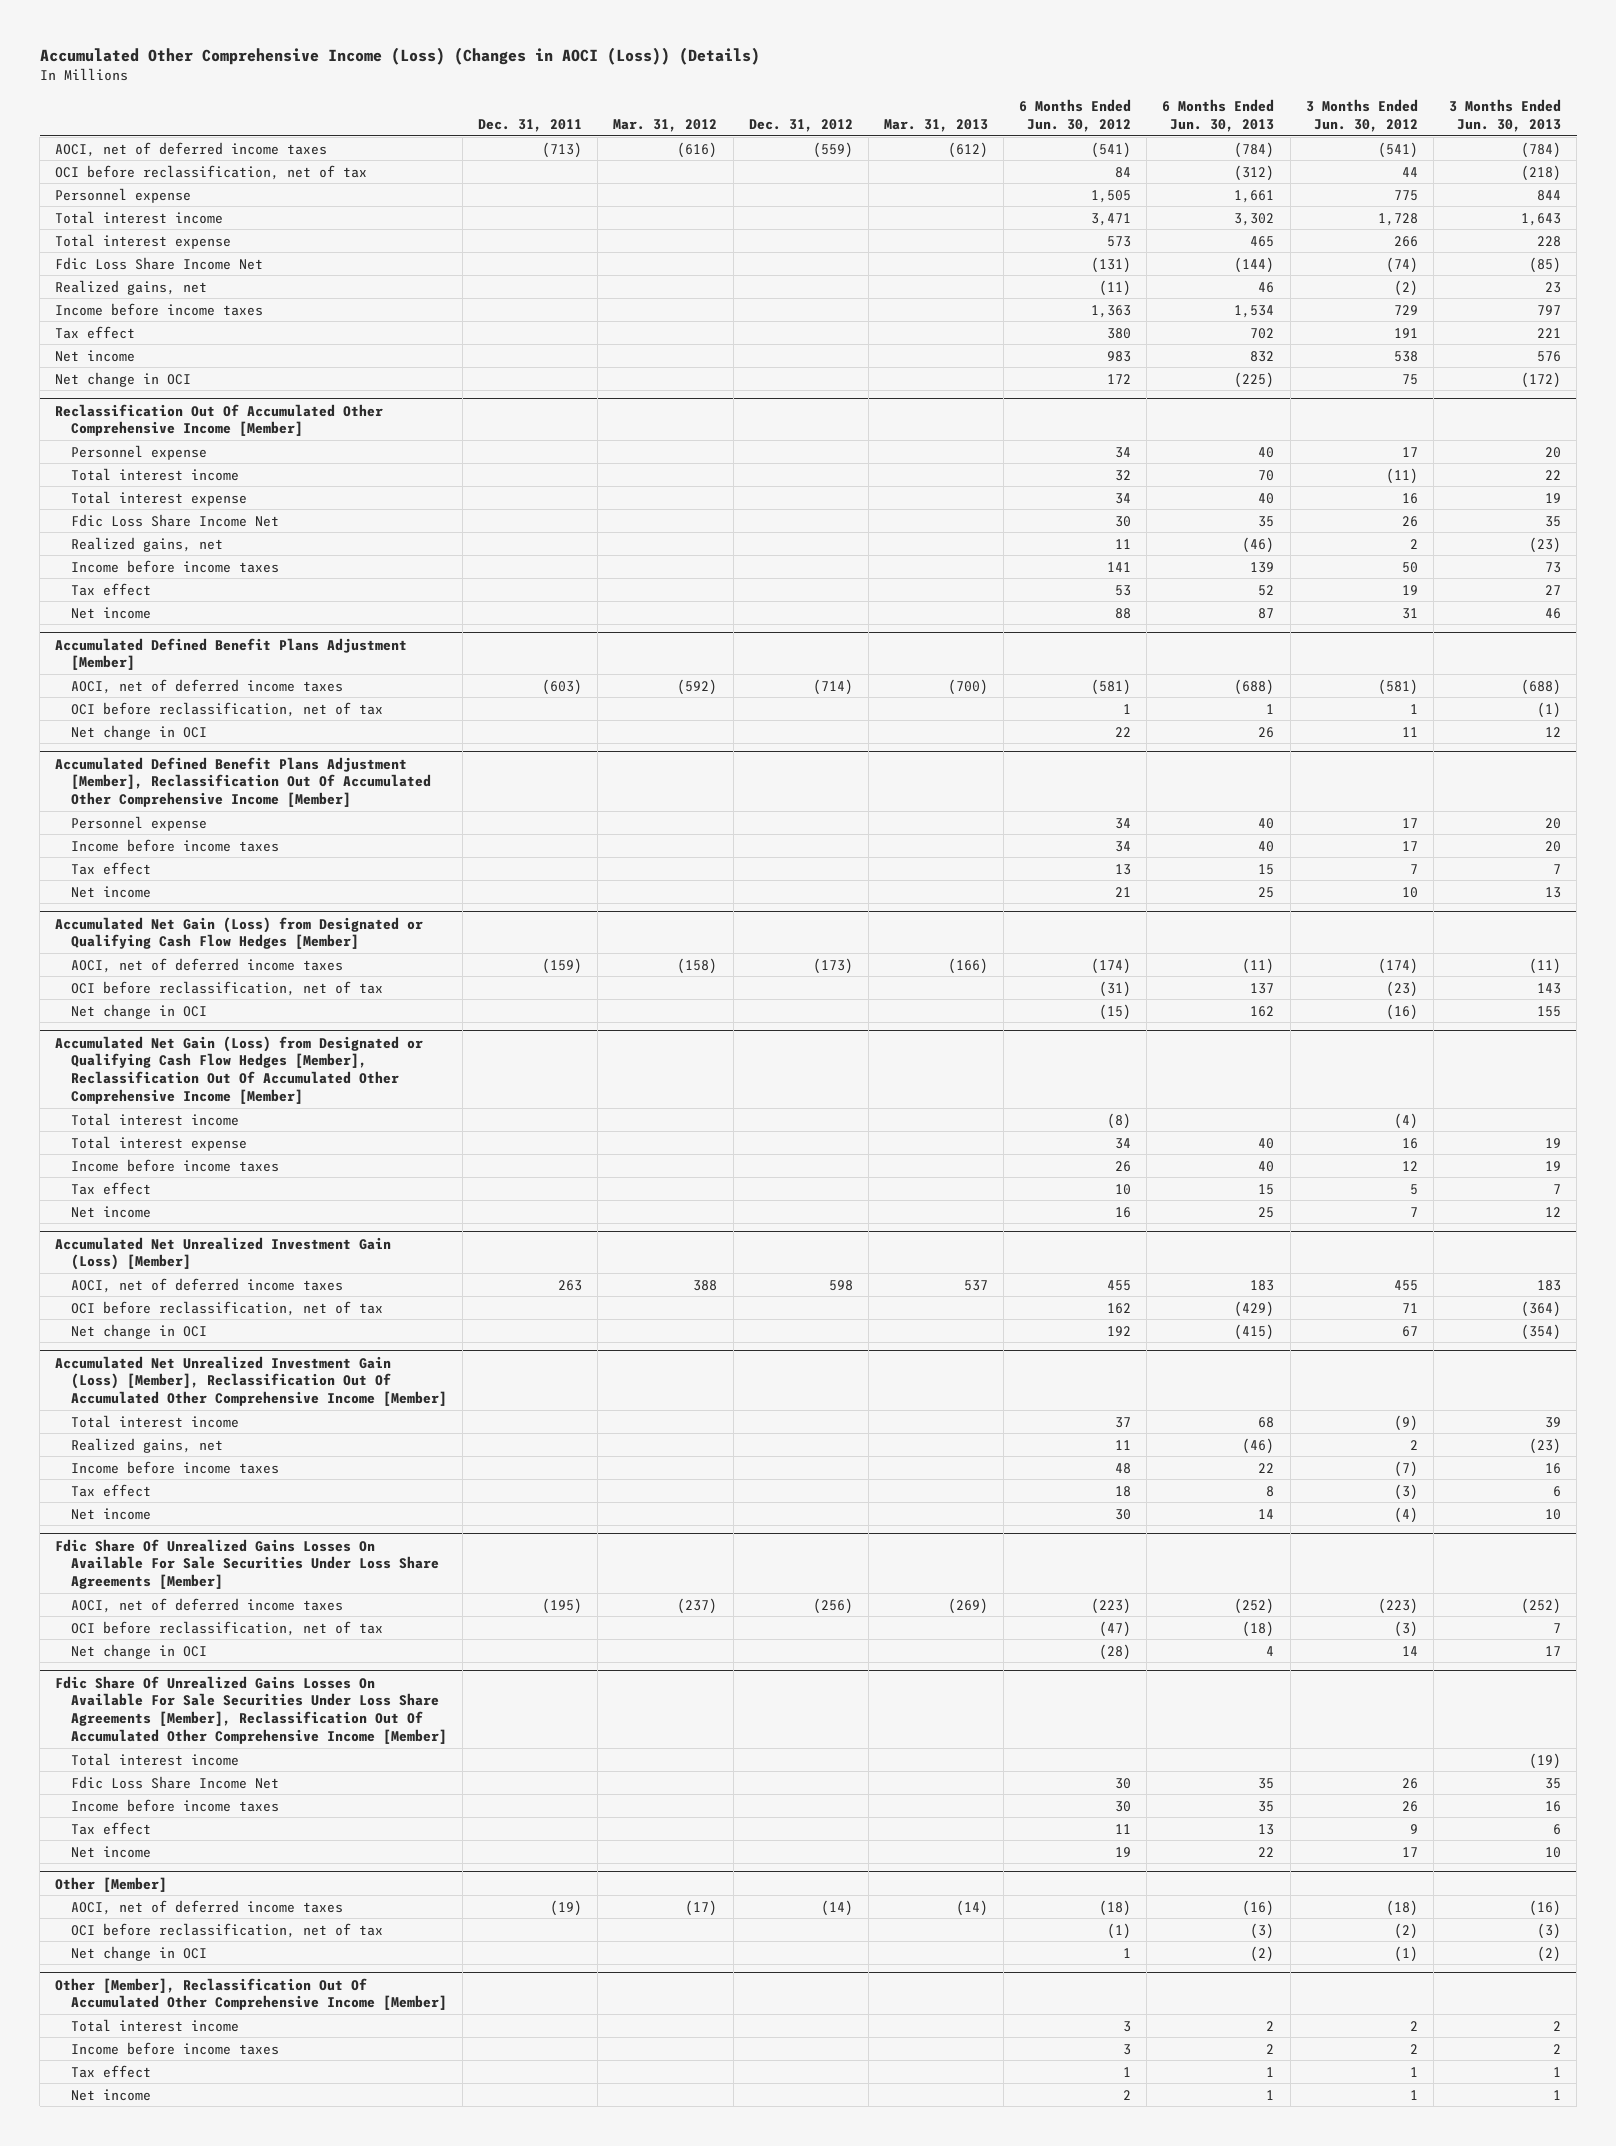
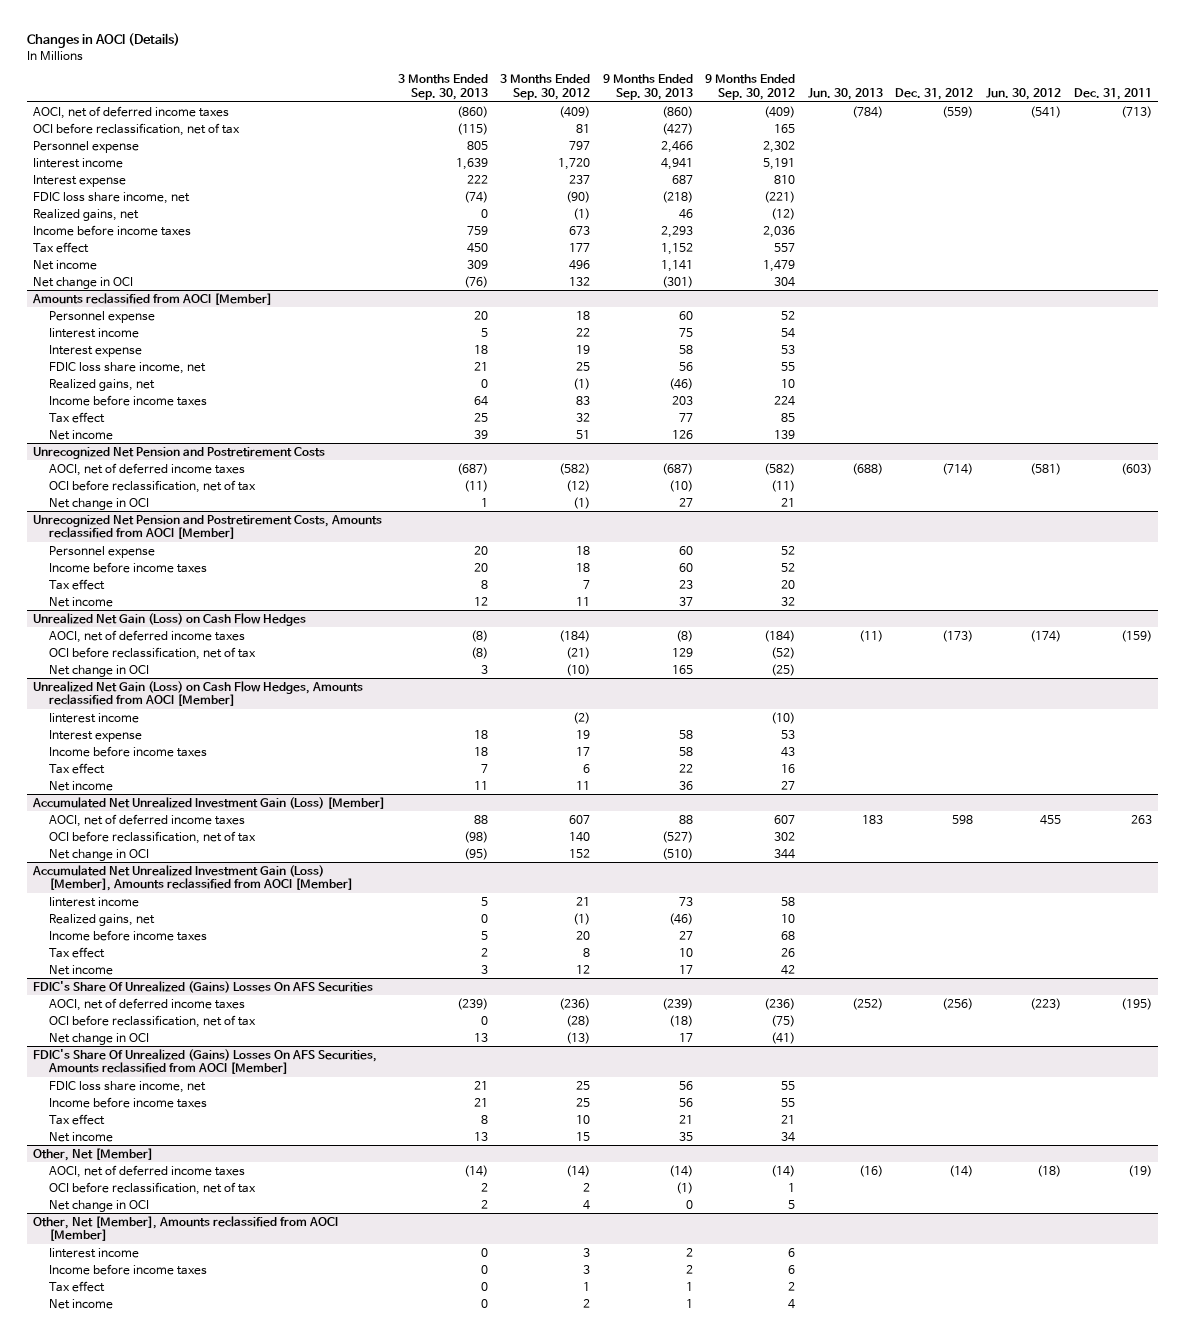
[39,47,760,66] Accumulated Other Comprehensive Income (Loss) (Changes in AOCI (Loss)) (Details) -> [26,33,180,49] Changes in AOCI (Details)
[613,119,718,133] Mar. 31, 2012 -> none
[883,119,988,133] Mar. 31, 2013 -> none
[1019,99,1132,133] 6 Months Ended Jun. 30, 2012 -> none
[1162,99,1275,133] 6 Months Ended Jun. 30, 2013 -> none
[1305,99,1418,133] 3 Months Ended Jun. 30, 2012 -> none
[1448,99,1561,133] 3 Months Ended Jun. 30, 2013 -> none
none -> [397,74,488,101] 3 Months Ended Sep. 30, 2013
none -> [500,74,591,101] 3 Months Ended Sep. 30, 2012
none -> [602,74,693,101] 9 Months Ended Sep. 30, 2013
none -> [705,74,796,101] 9 Months Ended Sep. 30, 2012
none -> [807,88,883,101] Jun. 30, 2013
none -> [985,88,1061,101] Jun. 30, 2012
[55,210,224,224] Total interest income -> [32,157,123,168] Iinterest income
[55,233,232,249] Total interest expense -> [32,174,126,187] Interest expense
[55,256,264,270] Fdic Loss Share Income Net -> [32,191,190,204] FDIC loss share income, net
[55,403,384,437] Reclassification Out Of Accumulated Other Comprehensive Income [Member] -> none
[70,444,207,460] Personnel expense -> none
[70,467,239,481] Total interest income -> none
[70,490,247,506] Total interest expense -> none
[70,513,279,527] Fdic Loss Share Income Net -> none
[70,536,223,552] Realized gains, net -> none
[70,559,279,573] Income before income taxes -> none
[70,582,151,596] Tax effect -> none
[70,606,151,619] Net income -> none
none -> [31,292,272,305] Amounts reclassified from AOCI [Member]
none -> [49,310,156,323] Personnel expense
none -> [49,327,140,338] Iinterest income
none -> [49,344,143,357] Interest expense
none -> [49,361,207,374] FDIC loss share income, net
none -> [49,378,156,391] Realized gains, net
none -> [49,394,208,406] Income before income taxes
none -> [49,411,106,423] Tax effect
none -> [49,429,114,440] Net income
[55,637,408,671] Accumulated Defined Benefit Plans Adjustment [Member] -> [32,446,325,459] Unrecognized Net Pension and Postretirement Costs
[55,756,431,808] Accumulated Defined Benefit Plans Adjustment [Member], Reclassification Out Of Accumulated Other Comprehensive Income [Member] -> none
[70,815,207,831] Personnel expense -> none
[70,838,279,852] Income before income taxes -> none
[70,861,151,875] Tax effect -> none
[70,885,151,898] Net income -> none
none -> [32,514,382,540] Unrecognized Net Pension and Postretirement Costs, Amounts reclassified from AOCI [Member]
none -> [49,545,156,558] Personnel expense
none -> [49,561,208,573] Income before income taxes
none -> [49,578,106,590] Tax effect
none -> [49,596,114,607] Net income
[55,916,424,950] Accumulated Net Gain (Loss) from Designated or Qualifying Cash Flow Hedges [Member] -> [32,612,306,626] Unrealized Net Gain (Loss) on Cash Flow Hedges
[55,1035,424,1105] Accumulated Net Gain (Loss) from Designated or Qualifying Cash Flow Hedges [Member], Reclassification Out Of Accumulated Other Comprehensive Income [Member] -> none
[70,1112,239,1126] Total interest income -> none
[70,1135,247,1151] Total interest expense -> none
[70,1158,279,1172] Income before income taxes -> none
[70,1181,151,1195] Tax effect -> none
[70,1205,151,1218] Net income -> none
none -> [32,680,363,707] Unrealized Net Gain (Loss) on Cash Flow Hedges, Amounts reclassified from AOCI [Member]
none -> [49,712,140,723] Iinterest income
none -> [49,729,143,742] Interest expense
none -> [49,745,208,757] Income before income taxes
none -> [49,762,106,774] Tax effect
none -> [49,780,114,791] Net income
[55,1355,447,1407] Accumulated Net Unrealized Investment Gain (Loss) [Member], Reclassification Out Of Accumulated Other Comprehensive Income [Member] -> none
[70,1414,239,1428] Total interest income -> none
[70,1437,223,1453] Realized gains, net -> none
[70,1460,279,1474] Income before income taxes -> none
[70,1483,151,1497] Tax effect -> none
[70,1507,151,1520] Net income -> none
none -> [31,864,354,892] Accumulated Net Unrealized Investment Gain (Loss) [Member], Amounts reclassified from AOCI [Member]
none -> [49,896,140,907] Iinterest income
none -> [49,913,156,926] Realized gains, net
none -> [49,929,208,941] Income before income taxes
none -> [49,946,106,958] Tax effect
none -> [49,964,114,975] Net income
[55,1538,439,1590] Fdic Share Of Unrealized Gains Losses On Available For Sale Securities Under Loss Share Agreements [Member] -> [32,980,373,993] FDIC's Share Of Unrealized (Gains) Losses On AFS Securities
[55,1675,447,1745] Fdic Share Of Unrealized Gains Losses On Available For Sale Securities Under Loss Share Agreements [Member], Reclassification Out Of Accumulated Other Comprehensive Income [Member] -> none
[70,1752,239,1766] Total interest income -> none
[70,1775,279,1789] Fdic Loss Share Income Net -> none
[70,1798,279,1812] Income before income taxes -> none
[70,1821,151,1835] Tax effect -> none
[70,1845,151,1858] Net income -> none
none -> [32,1048,377,1075] FDIC's Share Of Unrealized (Gains) Losses On AFS Securities, Amounts reclassified from AOCI [Member]
none -> [49,1080,207,1093] FDIC loss share income, net
none -> [49,1096,208,1108] Income before income taxes
none -> [49,1113,106,1125] Tax effect
none -> [49,1131,114,1142] Net income
[55,1876,168,1892] Other [Member] -> [32,1147,153,1161] Other, Net [Member]
[55,1977,447,2011] Other [Member], Reclassification Out Of Accumulated Other Comprehensive Income [Member] -> none
[70,2018,239,2032] Total interest income -> none
[70,2041,279,2055] Income before income taxes -> none
[70,2064,151,2078] Tax effect -> none
[70,2088,151,2101] Net income -> none
none -> [32,1215,338,1242] Other, Net [Member], Amounts reclassified from AOCI [Member]
none -> [49,1247,140,1258] Iinterest income
none -> [49,1263,208,1275] Income before income taxes
none -> [49,1280,106,1292] Tax effect
none -> [49,1298,114,1309] Net income

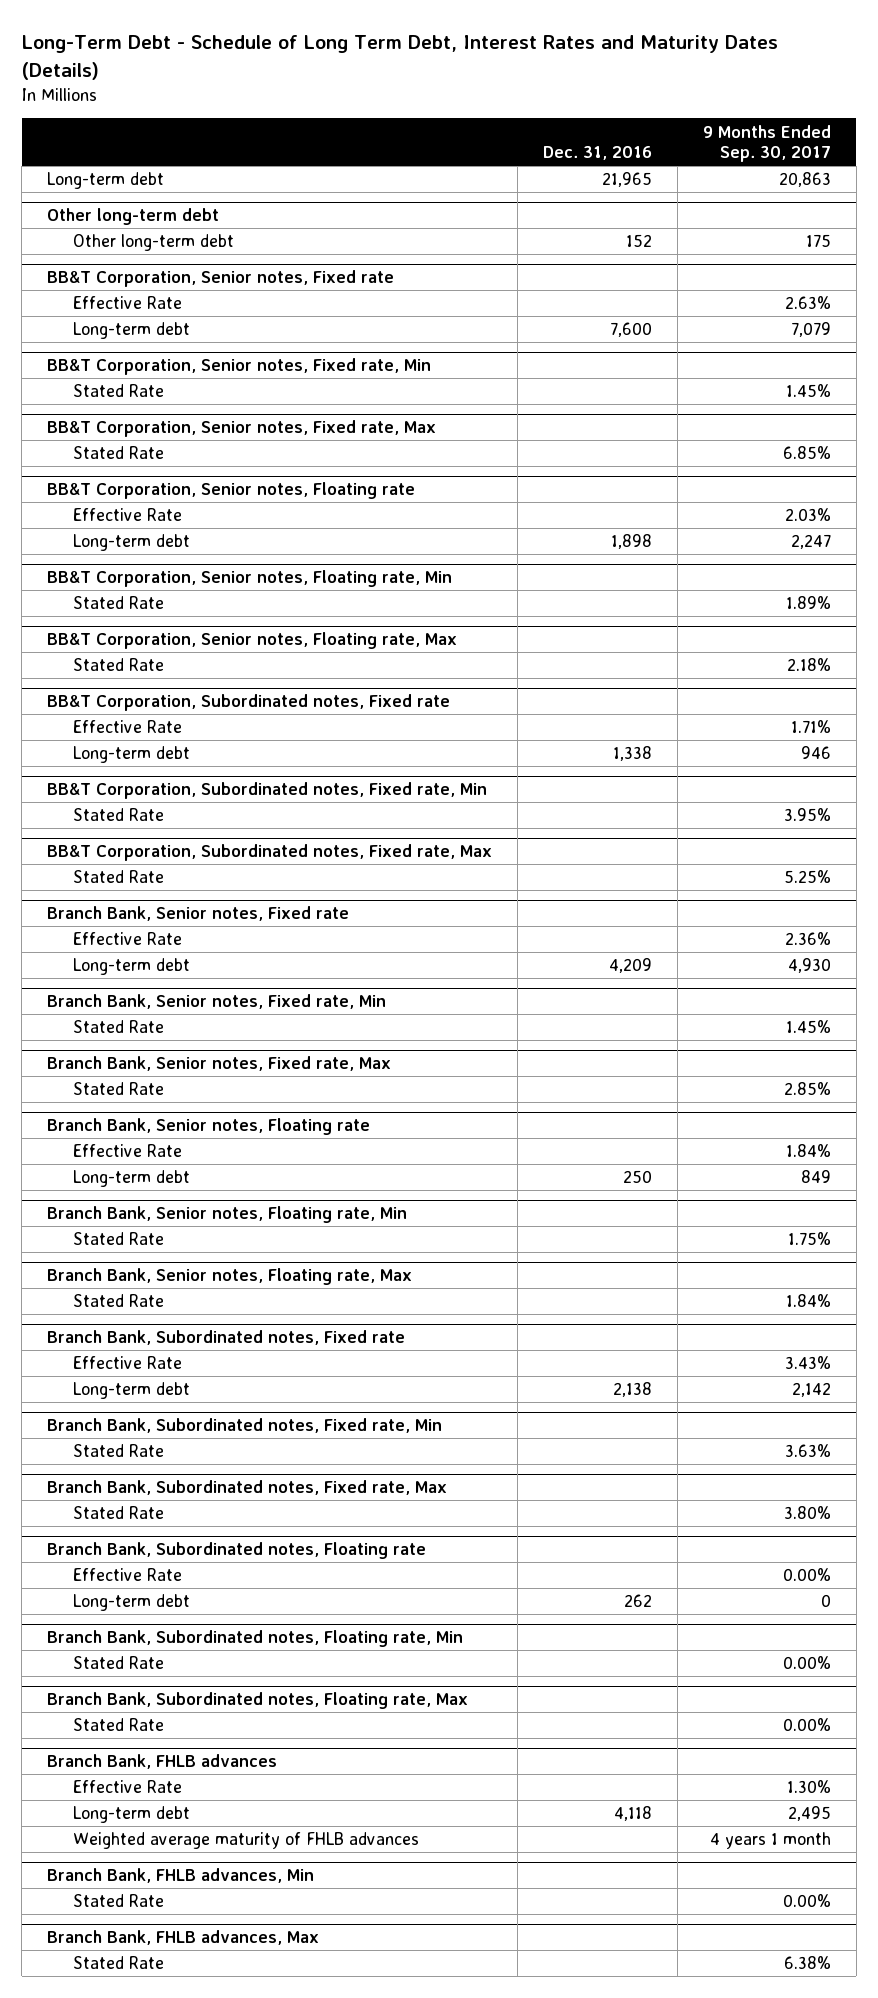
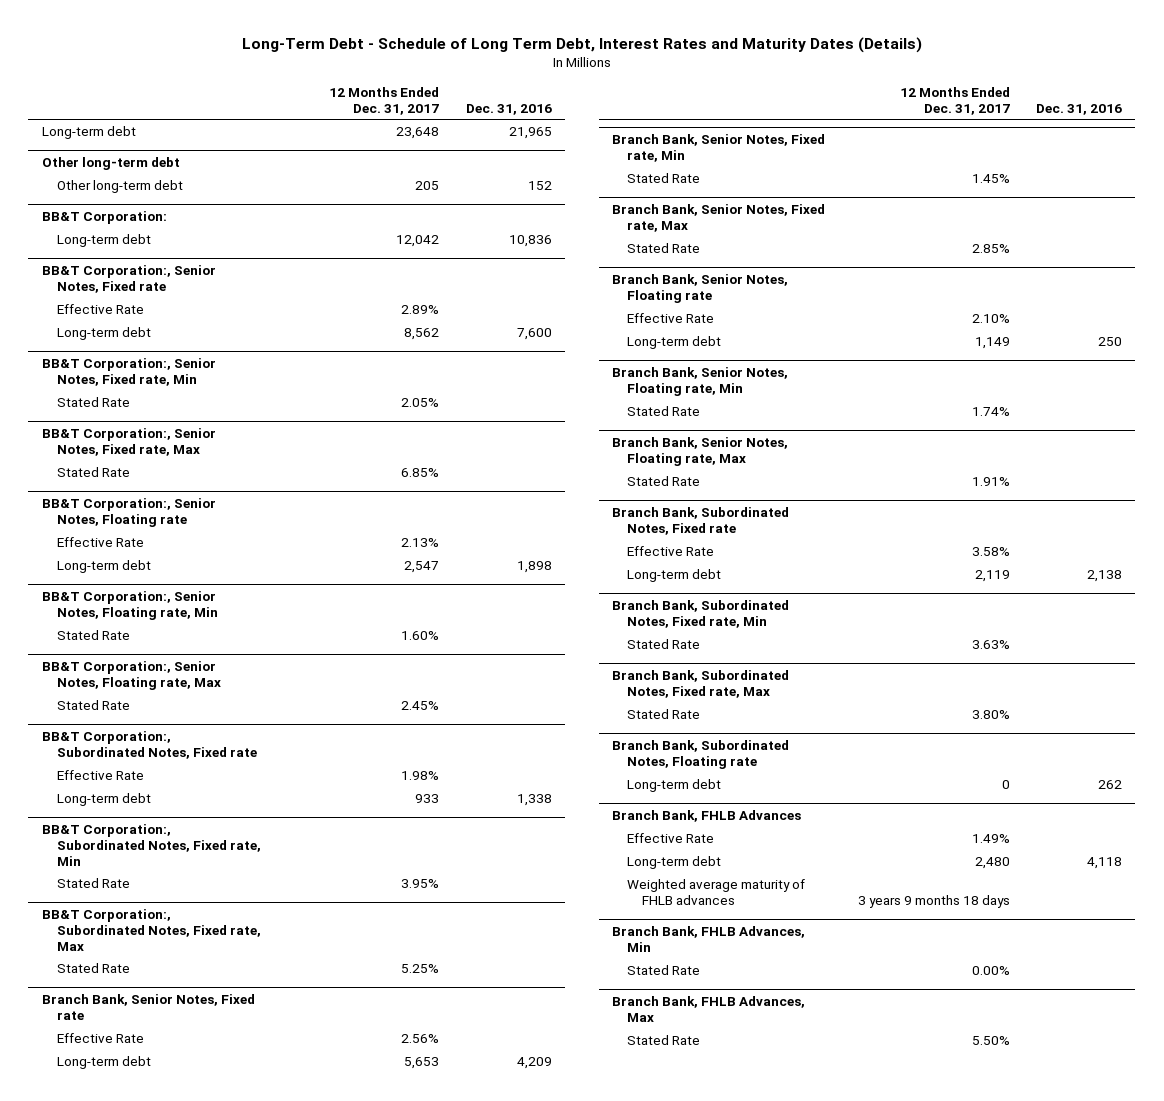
[702,124,831,163] 9 Months Ended Sep. 30, 2017 -> none
none -> [329,87,440,115] 12 Months Ended Dec. 31, 2017
none -> [41,211,167,225] BB&T Corporation:
none -> [56,234,151,248] Long-term debt
[47,270,395,288] BB&T Corporation, Senior notes, Fixed rate -> [41,265,216,293] BB&T Corporation:, Senior Notes, Fixed rate
[47,358,432,376] BB&T Corporation, Senior notes, Fixed rate, Min -> [41,358,216,386] BB&T Corporation:, Senior Notes, Fixed rate, Min
[47,420,437,438] BB&T Corporation, Senior notes, Fixed rate, Max -> [41,428,216,456] BB&T Corporation:, Senior Notes, Fixed rate, Max
[47,482,416,500] BB&T Corporation, Senior notes, Floating rate -> [41,498,216,527] BB&T Corporation:, Senior Notes, Floating rate
[47,570,453,588] BB&T Corporation, Senior notes, Floating rate, Min -> [41,591,218,620] BB&T Corporation:, Senior Notes, Floating rate, Min
[47,632,458,650] BB&T Corporation, Senior notes, Floating rate, Max -> [41,661,221,690] BB&T Corporation:, Senior Notes, Floating rate, Max
[47,694,451,712] BB&T Corporation, Subordinated notes, Fixed rate -> [41,731,257,759] BB&T Corporation:, Subordinated Notes, Fixed rate
[47,782,488,800] BB&T Corporation, Subordinated notes, Fixed rate, Min -> [41,824,261,866] BB&T Corporation:, Subordinated Notes, Fixed rate, Min
[47,844,493,862] BB&T Corporation, Subordinated notes, Fixed rate, Max -> [41,909,261,951] BB&T Corporation:, Subordinated Notes, Fixed rate, Max
[47,906,350,922] Branch Bank, Senior notes, Fixed rate -> [41,994,255,1020] Branch Bank, Senior Notes, Fixed rate
[47,994,387,1010] Branch Bank, Senior notes, Fixed rate, Min -> [611,134,825,162] Branch Bank, Senior Notes, Fixed rate, Min
[47,1056,392,1072] Branch Bank, Senior notes, Fixed rate, Max -> [611,204,825,232] Branch Bank, Senior Notes, Fixed rate, Max
[47,1118,371,1136] Branch Bank, Senior notes, Floating rate -> [611,274,788,303] Branch Bank, Senior Notes, Floating rate
[47,1206,408,1224] Branch Bank, Senior notes, Floating rate, Min -> [611,367,788,396] Branch Bank, Senior Notes, Floating rate, Min
[47,1268,413,1286] Branch Bank, Senior notes, Floating rate, Max -> [611,437,788,466] Branch Bank, Senior Notes, Floating rate, Max
[47,1330,406,1346] Branch Bank, Subordinated notes, Fixed rate -> [611,507,789,535] Branch Bank, Subordinated Notes, Fixed rate
[47,1418,443,1434] Branch Bank, Subordinated notes, Fixed rate, Min -> [611,600,789,628] Branch Bank, Subordinated Notes, Fixed rate, Min
[47,1480,448,1496] Branch Bank, Subordinated notes, Fixed rate, Max -> [611,670,789,698] Branch Bank, Subordinated Notes, Fixed rate, Max
[73,1568,183,1582] Effective Rate -> none
[47,1542,427,1560] Branch Bank, Subordinated notes, Floating rate -> [611,740,789,769] Branch Bank, Subordinated Notes, Floating rate
[47,1630,464,1648] Branch Bank, Subordinated notes, Floating rate, Min -> none
[73,1656,165,1670] Stated Rate -> none
[47,1692,469,1710] Branch Bank, Subordinated notes, Floating rate, Max -> none
[73,1718,165,1732] Stated Rate -> none
[47,1754,278,1770] Branch Bank, FHLB advances -> [611,810,801,823] Branch Bank, FHLB Advances
[47,1868,315,1884] Branch Bank, FHLB advances, Min -> [611,926,805,952] Branch Bank, FHLB Advances, Min
[47,1930,320,1946] Branch Bank, FHLB advances, Max -> [611,996,805,1022] Branch Bank, FHLB Advances, Max

